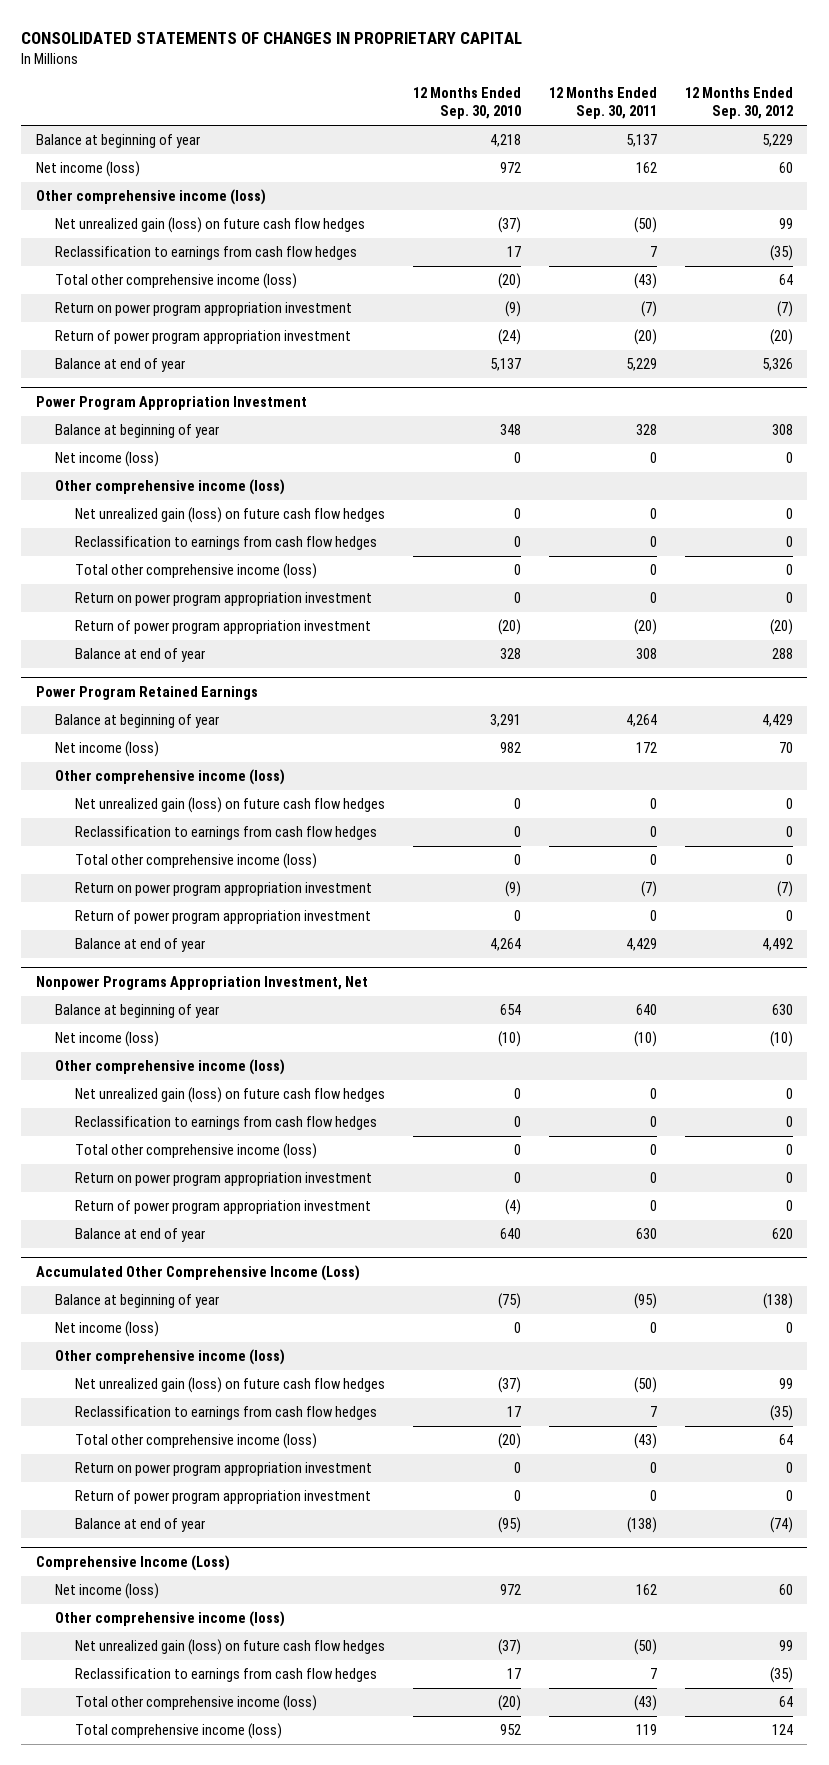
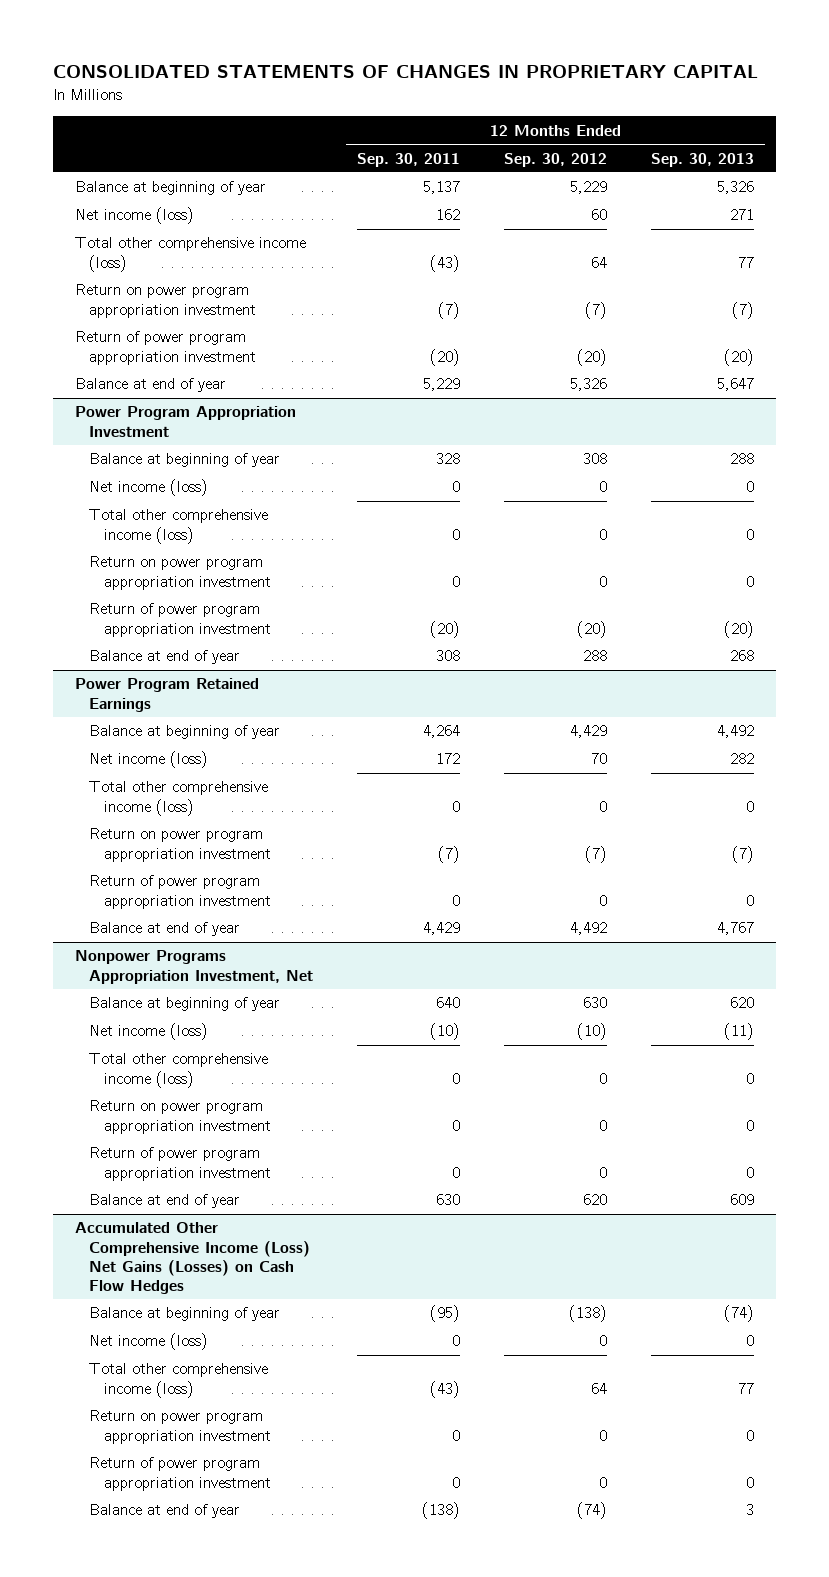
[412,86,521,120] 12 Months Ended Sep. 30, 2010 -> none
none -> [650,152,754,167] Sep. 30, 2013
[35,189,266,206] Other comprehensive income (loss) -> none
[55,217,366,234] Net unrealized gain (loss) on future cash flow hedges -> none
[55,246,358,261] Reclassification to earnings from cash flow hedges -> none
[55,479,286,496] Other comprehensive income (loss) -> none
[74,507,385,524] Net unrealized gain (loss) on future cash flow hedges -> none
[74,536,377,551] Reclassification to earnings from cash flow hedges -> none
[55,769,286,786] Other comprehensive income (loss) -> none
[74,797,385,814] Net unrealized gain (loss) on future cash flow hedges -> none
[74,826,377,841] Reclassification to earnings from cash flow hedges -> none
[55,1059,286,1076] Other comprehensive income (loss) -> none
[74,1087,385,1104] Net unrealized gain (loss) on future cash flow hedges -> none
[74,1116,377,1131] Reclassification to earnings from cash flow hedges -> none
[35,1264,360,1281] Accumulated Other Comprehensive Income (Loss) -> none
none -> [75,1222,311,1294] Accumulated Other Comprehensive Income (Loss) Net Gains (Losses) on Cash Flow Hedges
[55,1349,286,1366] Other comprehensive income (loss) -> none
[74,1377,385,1394] Net unrealized gain (loss) on future cash flow hedges -> none
[74,1406,377,1421] Reclassification to earnings from cash flow hedges -> none
[35,1554,230,1571] Comprehensive Income (Loss) -> none
[55,1583,160,1600] Net income (loss) -> none
[55,1611,286,1628] Other comprehensive income (loss) -> none
[74,1639,385,1656] Net unrealized gain (loss) on future cash flow hedges -> none
[74,1668,377,1683] Reclassification to earnings from cash flow hedges -> none
[74,1695,317,1712] Total other comprehensive income (loss) -> none
[74,1723,282,1740] Total comprehensive income (loss) -> none

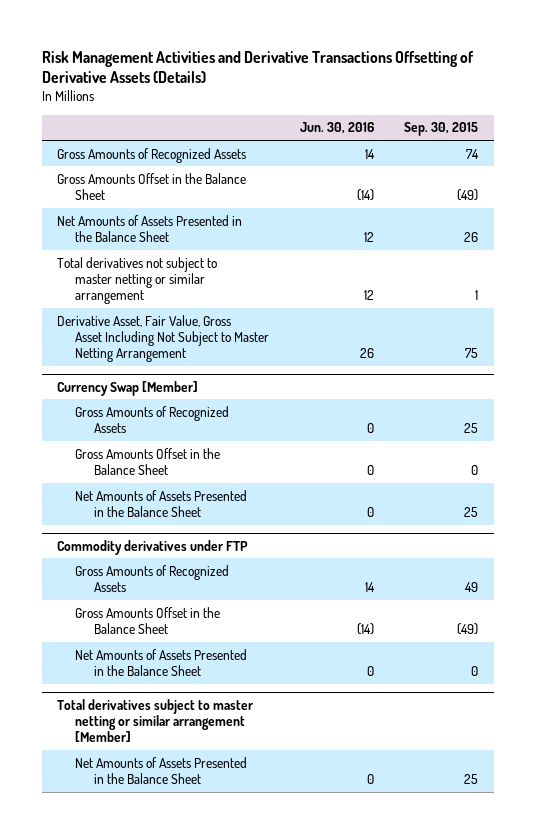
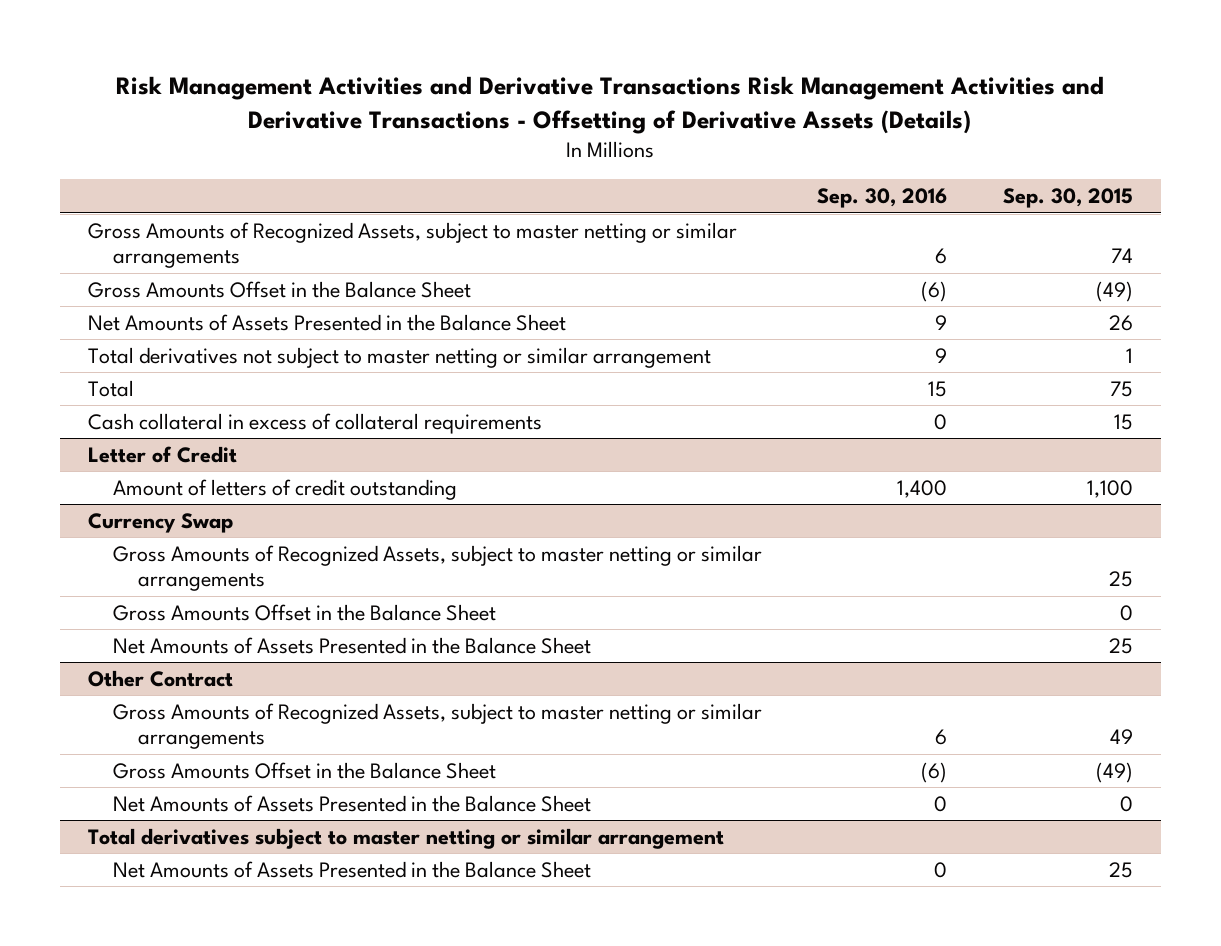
[41,50,474,84] Risk Management Activities and Derivative Transactions Offsetting of Derivative Assets (Details) -> [116,76,1105,134] Risk Management Activities and Derivative Transactions Risk Management Activities and Derivative Transactions - Offsetting of Derivative Assets (Details)
[299,122,374,135] Jun. 30, 2016 -> none
none -> [817,188,948,209] Sep. 30, 2016
[57,147,247,163] Gross Amounts of Recognized Assets -> [87,221,737,269] Gross Amounts of Recognized Assets, subject to master netting or similar arrangements
[57,314,270,363] Derivative Asset, Fair Value, Gross Asset Including Not Subject to Master Netting Arrangement -> [87,379,134,397] Total
none -> [87,412,542,434] Cash collateral in excess of collateral requirements
none -> [87,445,237,463] Letter of Credit
none -> [112,478,457,500] Amount of letters of credit outstanding
[57,380,199,396] Currency Swap [Member] -> [87,512,233,533] Currency Swap
[75,405,230,433] Gross Amounts of Recognized Assets -> [112,544,762,592] Gross Amounts of Recognized Assets, subject to master netting or similar arrangements
[57,539,249,555] Commodity derivatives under FTP -> [87,669,233,687] Other Contract
[75,564,230,592] Gross Amounts of Recognized Assets -> [112,702,762,750] Gross Amounts of Recognized Assets, subject to master netting or similar arrangements
[57,698,255,743] Total derivatives subject to master netting or similar arrangement [Member] -> [87,827,724,849] Total derivatives subject to master netting or similar arrangement

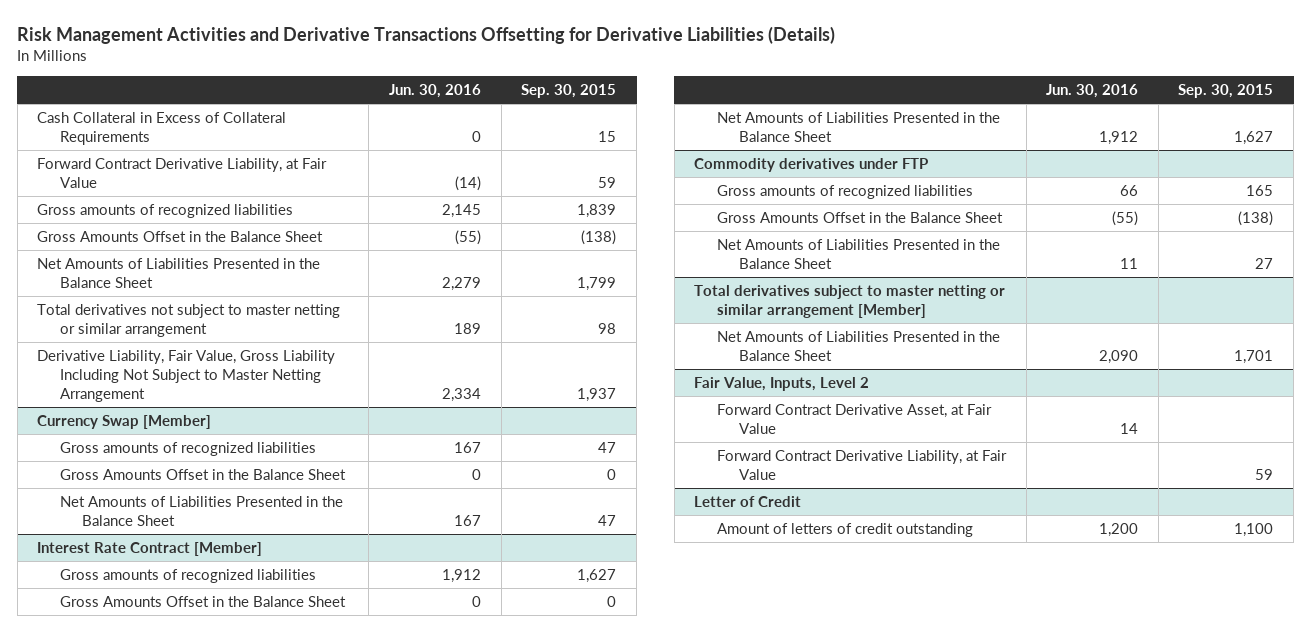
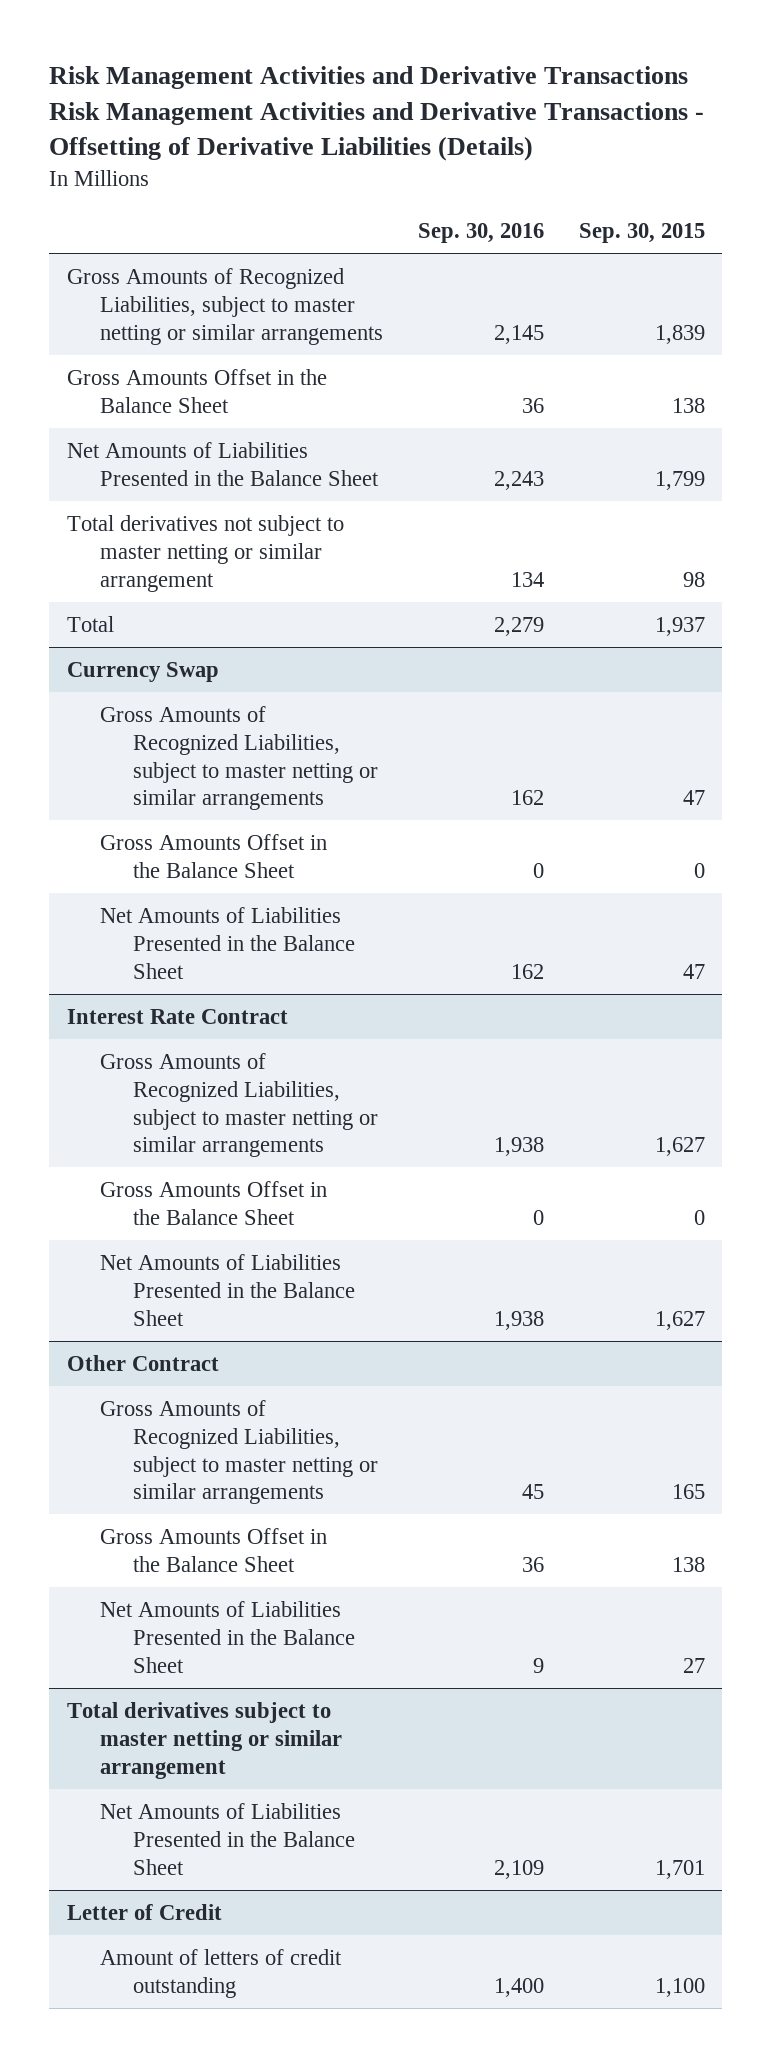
[17,25,836,44] Risk Management Activities and Derivative Transactions Offsetting for Derivative Liabilities (Details) -> [49,66,705,162] Risk Management Activities and Derivative Transactions Risk Management Activities and Derivative Transactions - Offsetting of Derivative Liabilities (Details)
[389,84,482,99] Jun. 30, 2016 -> none
none -> [417,223,544,244] Sep. 30, 2016
[37,112,287,146] Cash Collateral in Excess of Collateral Requirements -> none
[37,158,328,189] Forward Contract Derivative Liability, at Fair Value -> none
[37,204,294,219] Gross amounts of recognized liabilities -> [66,267,383,345] Gross Amounts of Recognized Liabilities, subject to master netting or similar arrangements
[581,230,617,246] (138) -> [671,397,705,413] 138
[37,350,336,403] Derivative Liability, Fair Value, Gross Liability Including Not Subject to Master Netting Arrangement -> [66,615,114,632] Total
[37,415,212,430] Currency Swap [Member] -> [66,661,219,682] Currency Swap
[59,442,316,457] Gross amounts of recognized liabilities -> [99,705,379,811] Gross Amounts of Recognized Liabilities, subject to master netting or similar arrangements
[37,542,263,557] Interest Rate Contract [Member] -> [66,1008,288,1024] Interest Rate Contract
[59,569,316,584] Gross amounts of recognized liabilities -> [99,1052,379,1158] Gross Amounts of Recognized Liabilities, subject to master netting or similar arrangements
[694,158,929,173] Commodity derivatives under FTP -> [66,1354,219,1371] Other Contract
[716,185,973,200] Gross amounts of recognized liabilities -> [99,1399,379,1505] Gross Amounts of Recognized Liabilities, subject to master netting or similar arrangements
[1238,211,1274,227] (138) -> [671,1556,705,1572] 138
[694,285,1006,319] Total derivatives subject to master netting or similar arrangement [Member] -> [66,1701,342,1779] Total derivatives subject to master netting or similar arrangement
[694,377,870,392] Fair Value, Inputs, Level 2 -> none
[716,404,992,435] Forward Contract Derivative Asset, at Fair Value -> none
[716,450,1007,481] Forward Contract Derivative Liability, at Fair Value -> none

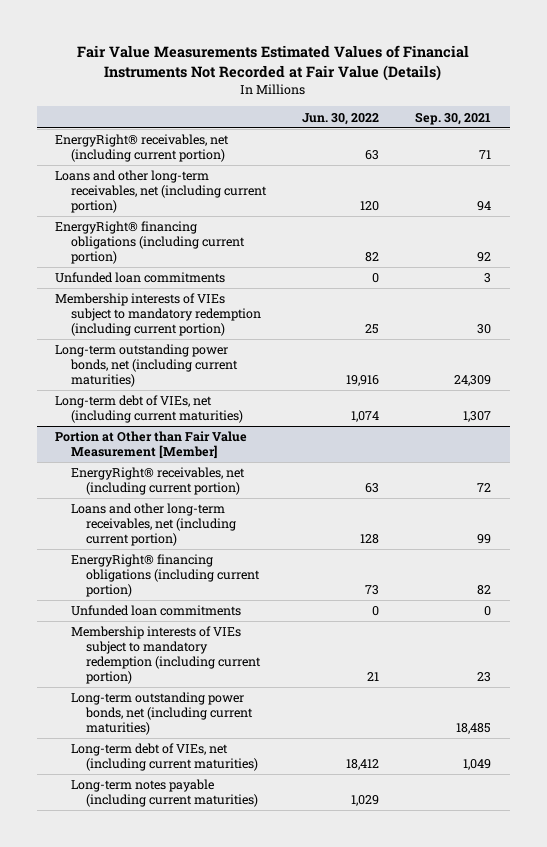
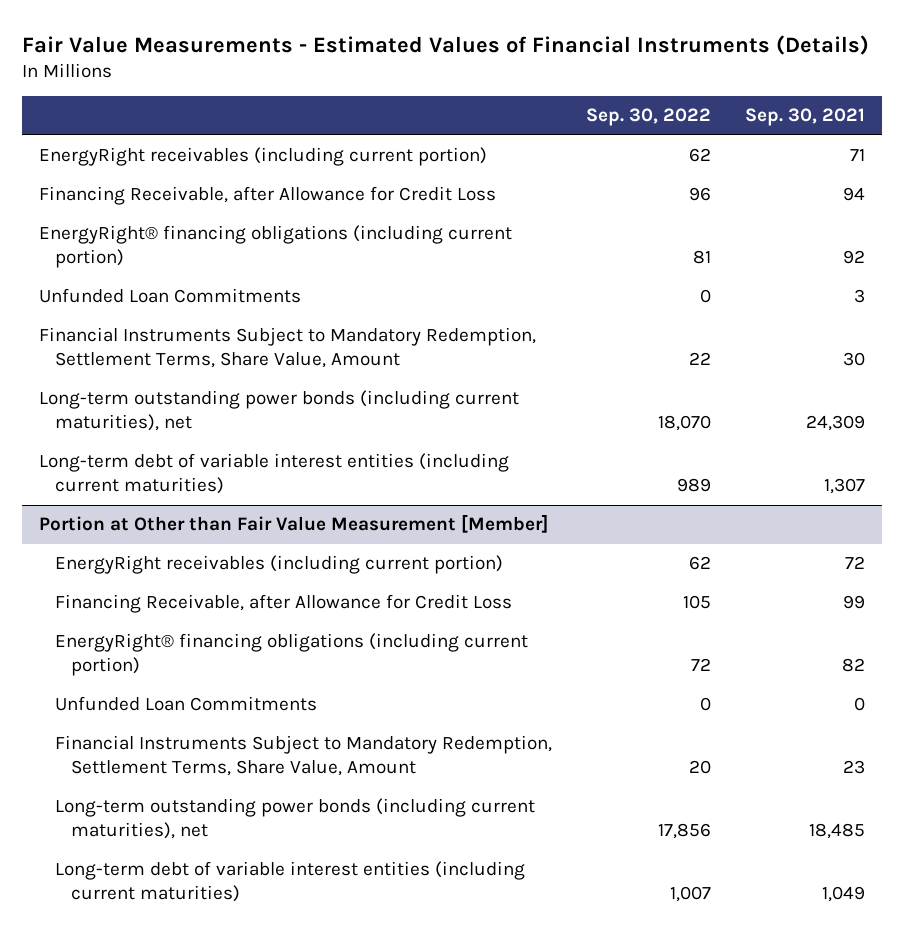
[77,44,470,81] Fair Value Measurements Estimated Values of Financial Instruments Not Recorded at Fair Value (Details) -> [22,34,870,55] Fair Value Measurements - Estimated Values of Financial Instruments (Details)
[302,112,380,125] Jun. 30, 2022 -> none
none -> [586,108,712,127] Sep. 30, 2022
[55,134,230,163] EnergyRight® receivables, net (including current portion) -> [39,147,488,167] EnergyRight receivables (including current portion)
[55,170,267,214] Loans and other long-term receivables, net (including current portion) -> [39,186,497,206] Financing Receivable, after Allowance for Credit Loss
[55,272,226,284] Unfunded loan commitments -> [39,288,302,304] Unfunded Loan Commitments
[55,293,261,337] Membership interests of VIEs subject to mandatory redemption (including current portion) -> [39,327,537,369] Financial Instruments Subject to Mandatory Redemption, Settlement Terms, Share Value, Amount
[55,344,238,388] Long-term outstanding power bonds, net (including current maturities) -> [39,390,520,432] Long-term outstanding power bonds (including current maturities), net
[55,395,243,424] Long-term debt of VIEs, net (including current maturities) -> [39,453,510,495] Long-term debt of variable interest entities (including current maturities)
[70,467,245,496] EnergyRight® receivables, net (including current portion) -> [55,555,504,575] EnergyRight receivables (including current portion)
[70,503,237,547] Loans and other long-term receivables, net (including current portion) -> [55,594,513,614] Financing Receivable, after Allowance for Credit Loss
[70,779,259,808] Long-term notes payable (including current maturities) -> none
[70,605,241,617] Unfunded loan commitments -> [55,696,318,712] Unfunded Loan Commitments
[70,626,262,685] Membership interests of VIEs subject to mandatory redemption (including current portion) -> [55,735,553,777] Financial Instruments Subject to Mandatory Redemption, Settlement Terms, Share Value, Amount
[70,692,254,736] Long-term outstanding power bonds, net (including current maturities) -> [55,798,536,840] Long-term outstanding power bonds (including current maturities), net
[70,743,259,772] Long-term debt of VIEs, net (including current maturities) -> [55,861,526,903] Long-term debt of variable interest entities (including current maturities)

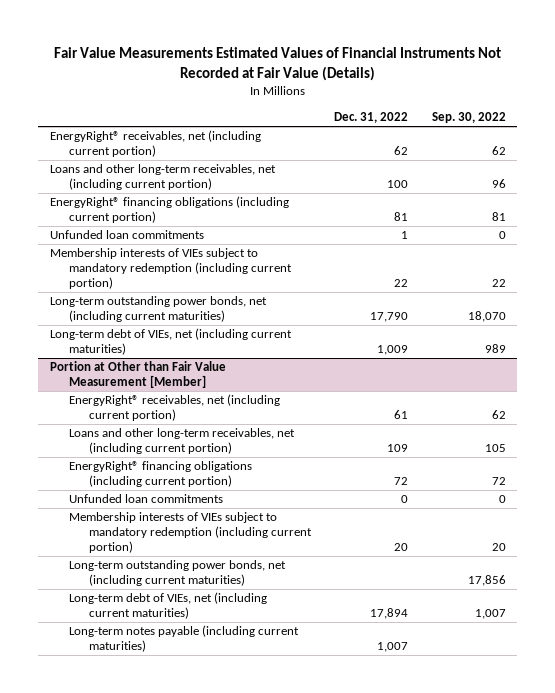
[22,34,870,55] Fair Value Measurements - Estimated Values of Financial Instruments (Details) -> [53,46,501,81] Fair Value Measurements Estimated Values of Financial Instruments Not Recorded at Fair Value (Details)
[744,108,865,127] Sep. 30, 2021 -> none
none -> [334,112,409,124] Dec. 31, 2022
[39,147,488,167] EnergyRight receivables (including current portion) -> [49,130,261,158] EnergyRight® receivables, net (including current portion)
[39,186,497,206] Financing Receivable, after Allowance for Credit Loss -> [49,164,276,191] Loans and other long-term receivables, net (including current portion)
[39,288,302,304] Unfunded Loan Commitments -> [49,230,204,240] Unfunded loan commitments
[39,327,537,369] Financial Instruments Subject to Mandatory Redemption, Settlement Terms, Share Value, Amount -> [49,248,293,290] Membership interests of VIEs subject to mandatory redemption (including current portion)
[39,390,520,432] Long-term outstanding power bonds (including current maturities), net -> [49,296,267,323] Long-term outstanding power bonds, net (including current maturities)
[39,453,510,495] Long-term debt of variable interest entities (including current maturities) -> [49,328,292,356] Long-term debt of VIEs, net (including current maturities)
[55,555,504,575] EnergyRight receivables (including current portion) -> [69,394,281,422] EnergyRight® receivables, net (including current portion)
[55,594,513,614] Financing Receivable, after Allowance for Credit Loss -> [69,428,296,455] Loans and other long-term receivables, net (including current portion)
[55,696,318,712] Unfunded Loan Commitments -> [69,494,224,504] Unfunded loan commitments
[55,735,553,777] Financial Instruments Subject to Mandatory Redemption, Settlement Terms, Share Value, Amount -> [69,512,312,554] Membership interests of VIEs subject to mandatory redemption (including current portion)
[55,798,536,840] Long-term outstanding power bonds (including current maturities), net -> [69,560,287,587] Long-term outstanding power bonds, net (including current maturities)
[55,861,526,903] Long-term debt of variable interest entities (including current maturities) -> [69,592,268,620] Long-term debt of VIEs, net (including current maturities)
none -> [69,625,300,653] Long-term notes payable (including current maturities)

